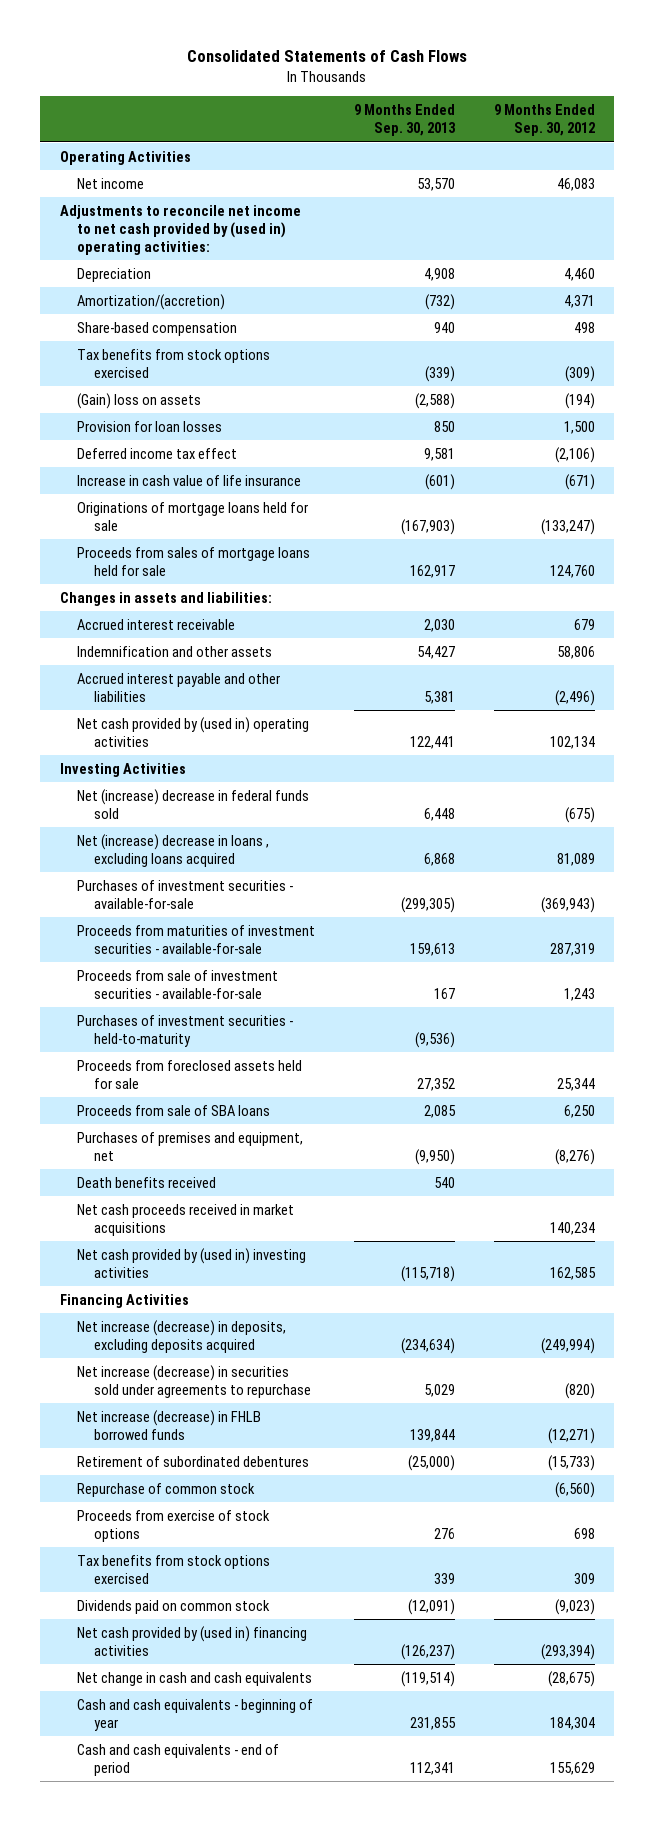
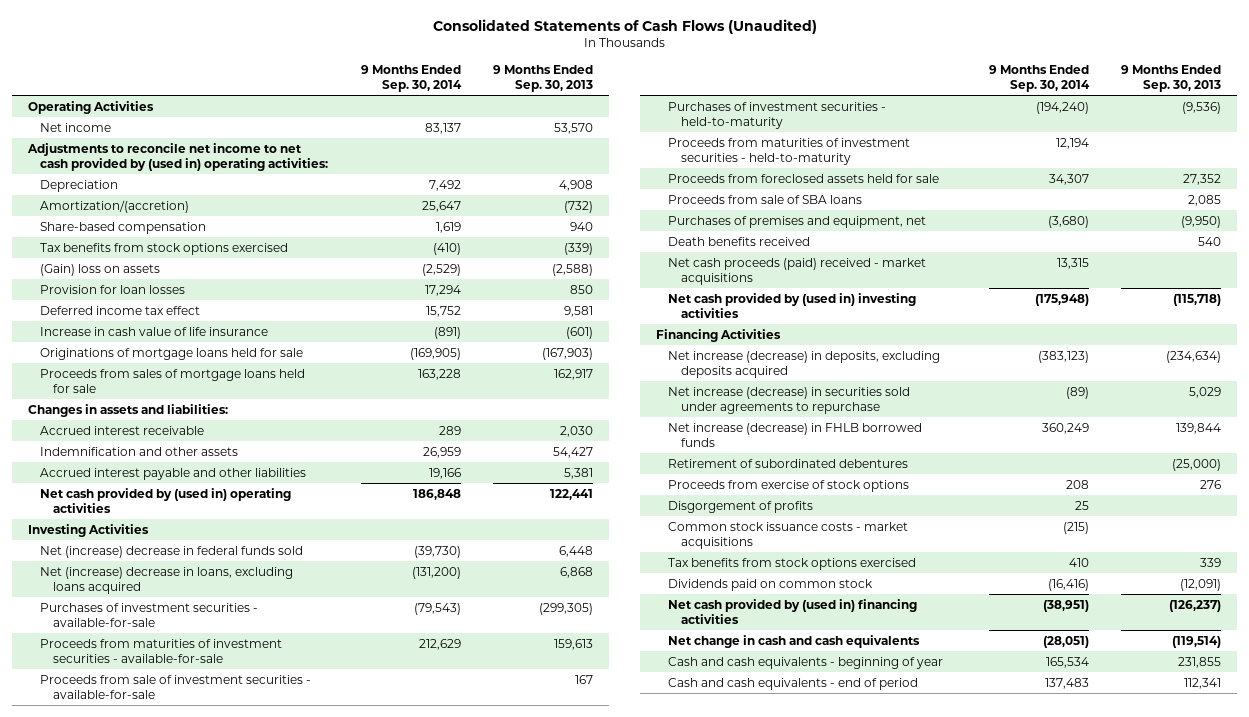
[187,50,468,63] Consolidated Statements of Cash Flows -> [432,18,817,34] Consolidated Statements of Cash Flows (Unaudited)
[493,103,595,137] 9 Months Ended Sep. 30, 2012 -> none
none -> [360,65,462,93] 9 Months Ended Sep. 30, 2014
[76,833,269,867] Net (increase) decrease in loans , excluding loans acquired -> [40,566,294,594] Net (increase) decrease in loans, excluding loans acquired
none -> [668,137,911,165] Proceeds from maturities of investment securities - held-to-maturity
[76,1203,294,1236] Net cash proceeds received in market acquisitions -> [668,257,927,285] Net cash proceeds (paid) received - market acquisitions
[76,1482,255,1497] Repurchase of common stock -> none
none -> [668,500,814,513] Disgorgement of profits
none -> [668,521,909,549] Common stock issuance costs - market acquisitions

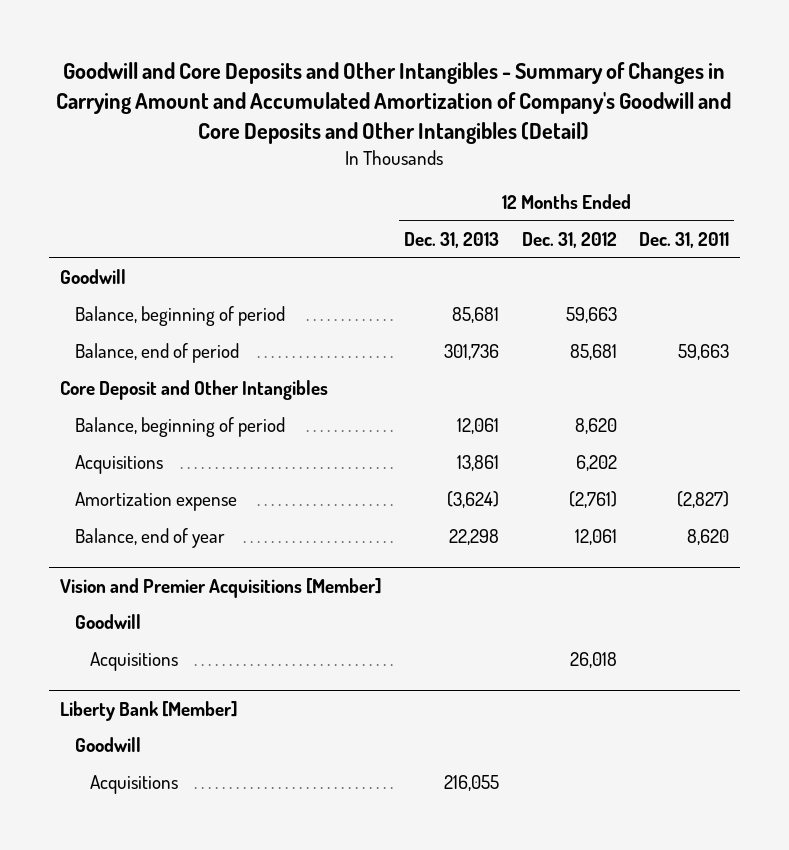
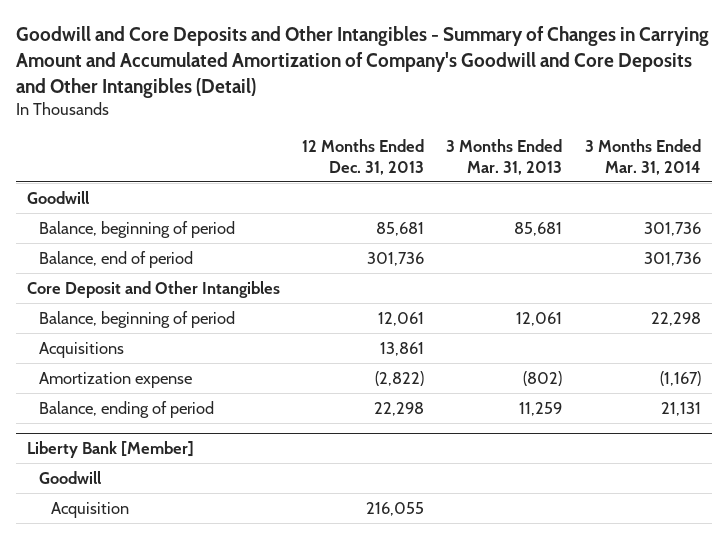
[521,232,617,249] Dec. 31, 2012 -> none
[638,232,729,249] Dec. 31, 2011 -> none
none -> [446,139,563,175] 3 Months Ended Mar. 31, 2013
none -> [584,139,701,175] 3 Months Ended Mar. 31, 2014
[60,577,383,598] Vision and Premier Acquisitions [Member] -> none
[75,614,142,630] Goodwill -> none
[90,652,179,672] Acquisitions -> none
[447,491,500,509] (3,624) -> [375,370,425,386] (2,822)
[75,528,226,549] Balance, end of year -> [38,400,214,418] Balance, ending of period
[90,775,179,795] Acquisitions -> [50,501,129,518] Acquisition

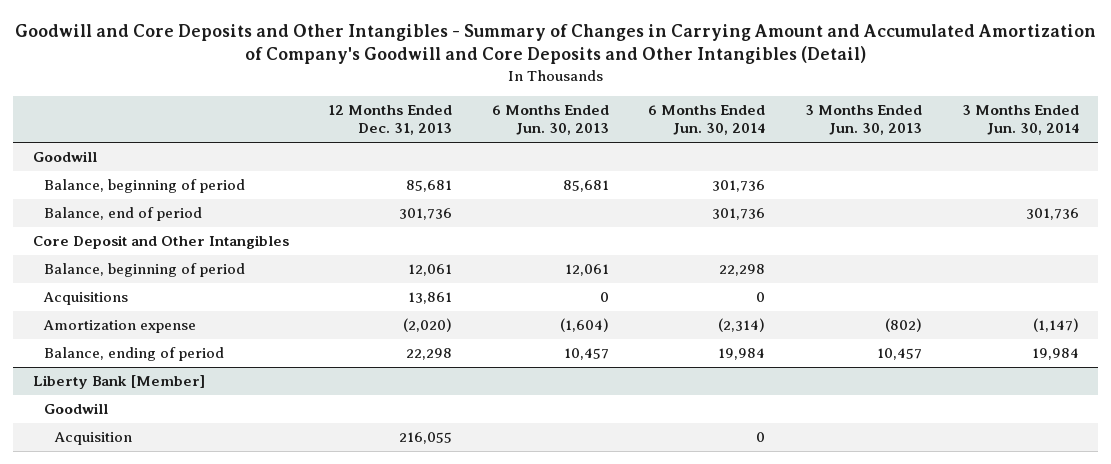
[446,139,563,175] 3 Months Ended Mar. 31, 2013 -> none
[584,139,701,175] 3 Months Ended Mar. 31, 2014 -> none
none -> [491,105,609,136] 6 Months Ended Jun. 30, 2013
none -> [648,105,766,136] 6 Months Ended Jun. 30, 2014
none -> [805,105,923,136] 3 Months Ended Jun. 30, 2013
none -> [961,105,1079,136] 3 Months Ended Jun. 30, 2014
[375,370,425,386] (2,822) -> [403,318,453,333] (2,020)

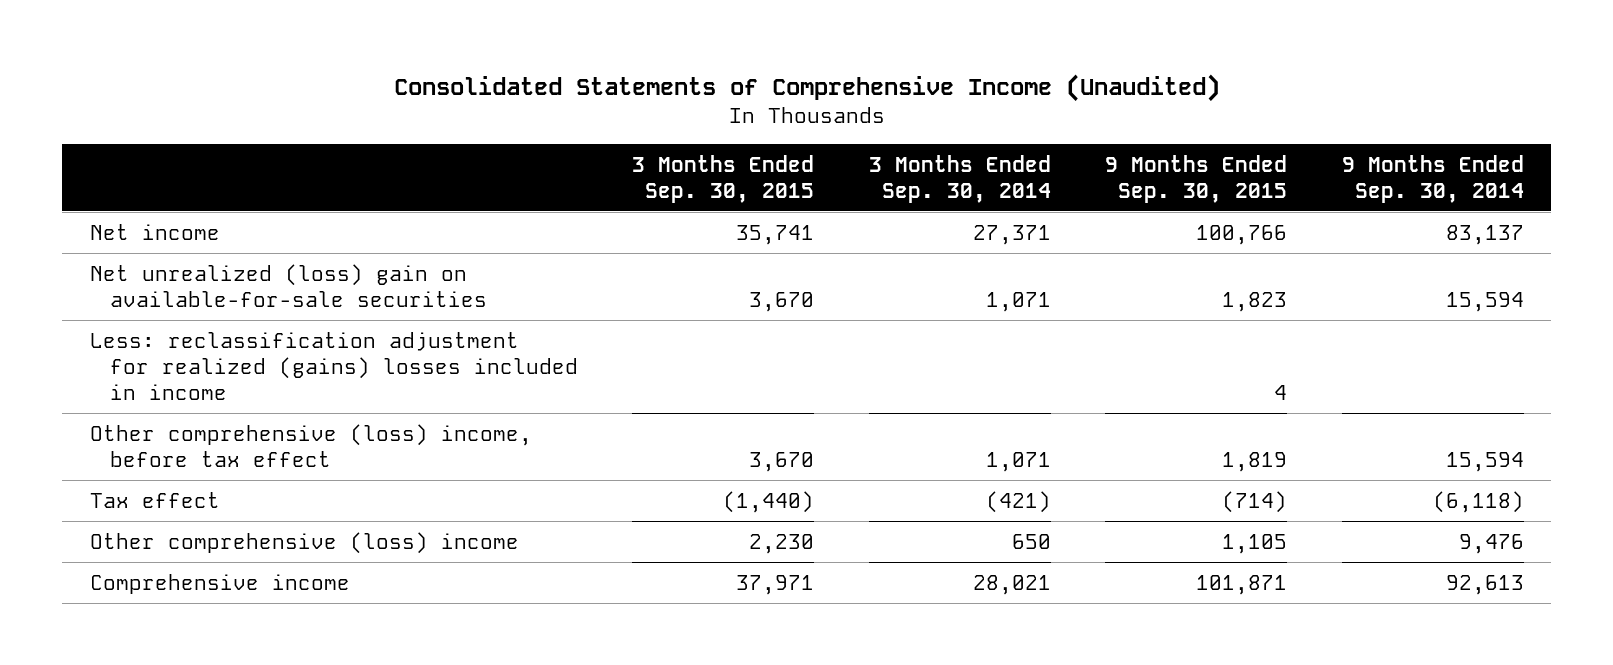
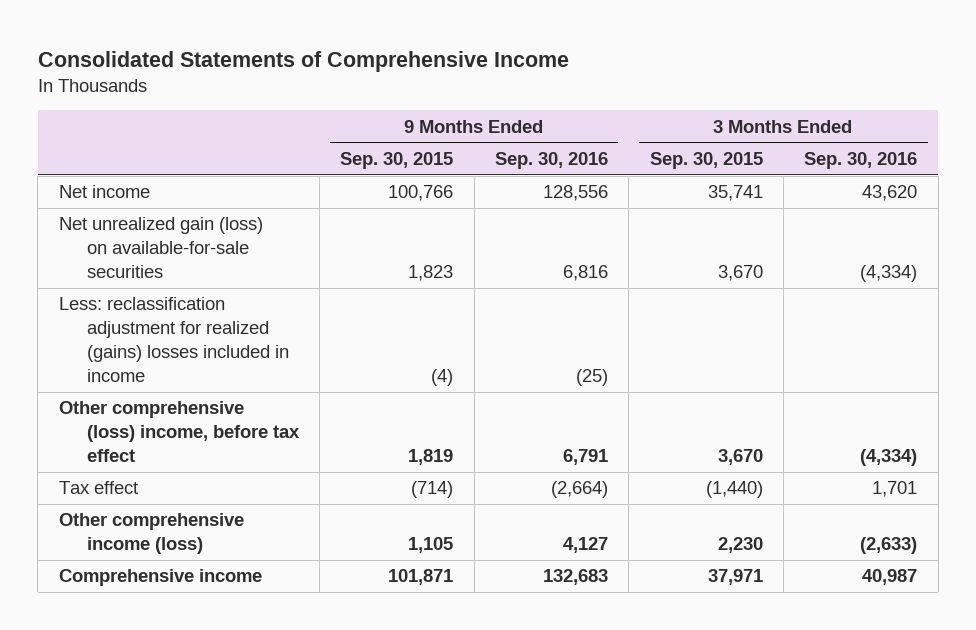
[393,73,1220,102] Consolidated Statements of Comprehensive Income (Unaudited) -> [37,50,569,72] Consolidated Statements of Comprehensive Income
[868,154,1051,203] 3 Months Ended Sep. 30, 2014 -> none
[1341,154,1524,203] 9 Months Ended Sep. 30, 2014 -> none
none -> [494,151,608,169] Sep. 30, 2016
none -> [804,151,918,169] Sep. 30, 2016
[89,263,488,307] Net unrealized (loss) gain on available-for-sale securities -> [58,217,263,279] Net unrealized gain (loss) on available-for-sale securities
[1274,384,1288,400] 4 -> [431,368,454,386] (4)
[89,531,519,554] Other comprehensive (loss) income -> [58,513,244,555] Other comprehensive income (loss)

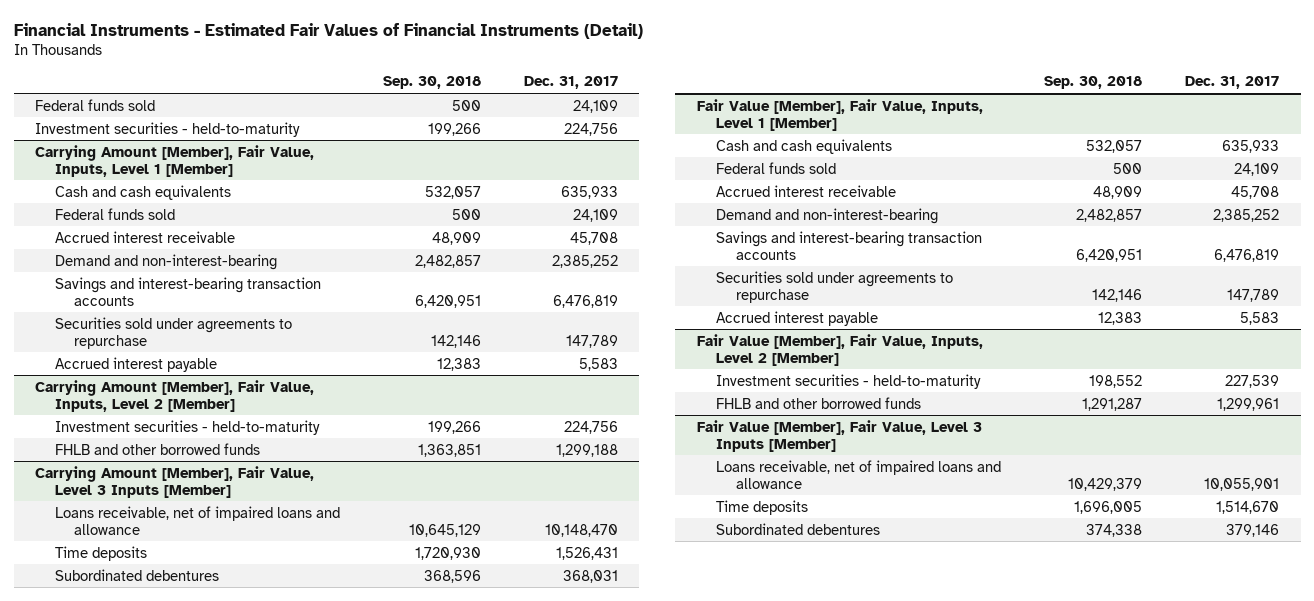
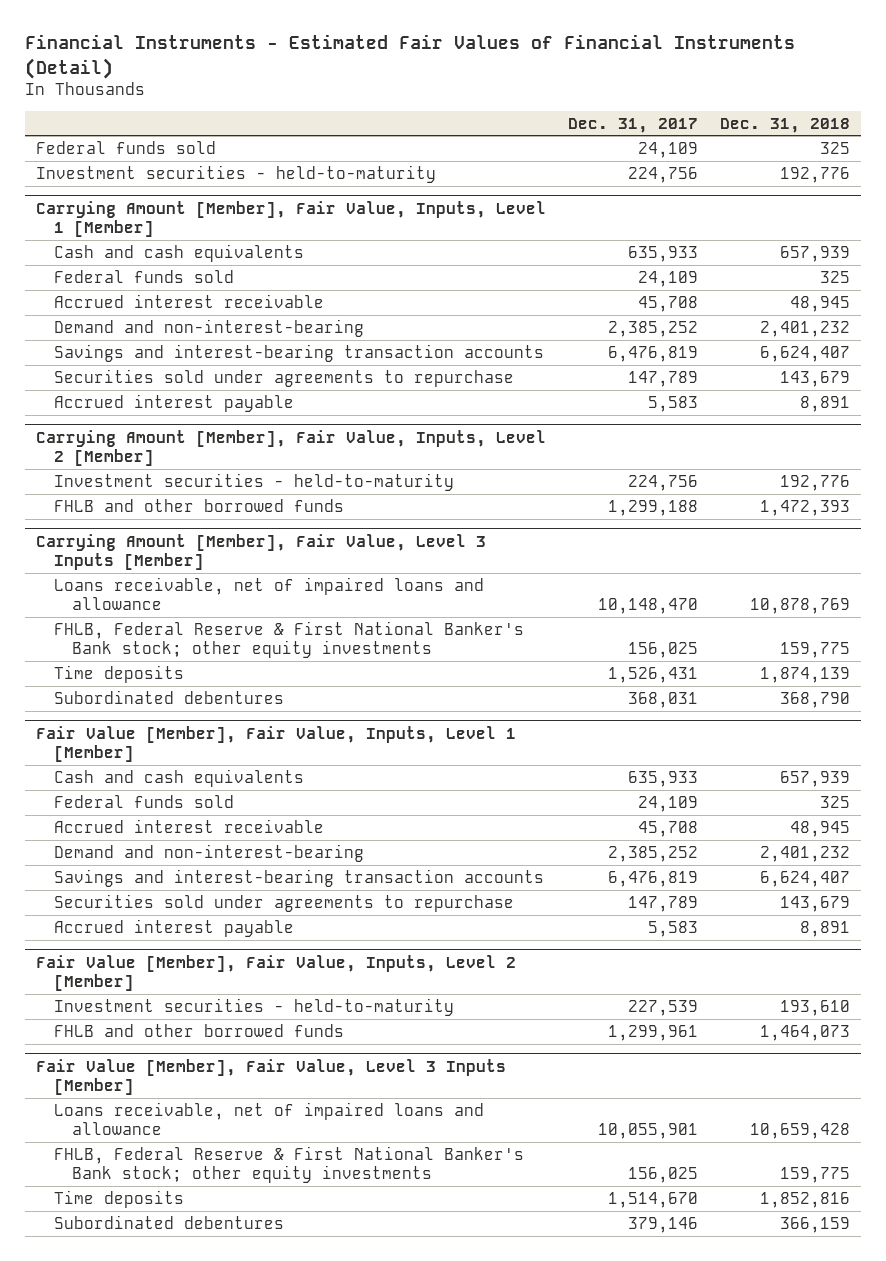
[382,76,481,90] Sep. 30, 2018 -> none
none -> [720,117,851,133] Dec. 31, 2018
none -> [53,620,524,659] FHLB, Federal Reserve & First National Banker's Bank stock; other equity investments
none -> [53,1145,524,1184] FHLB, Federal Reserve & First National Banker's Bank stock; other equity investments

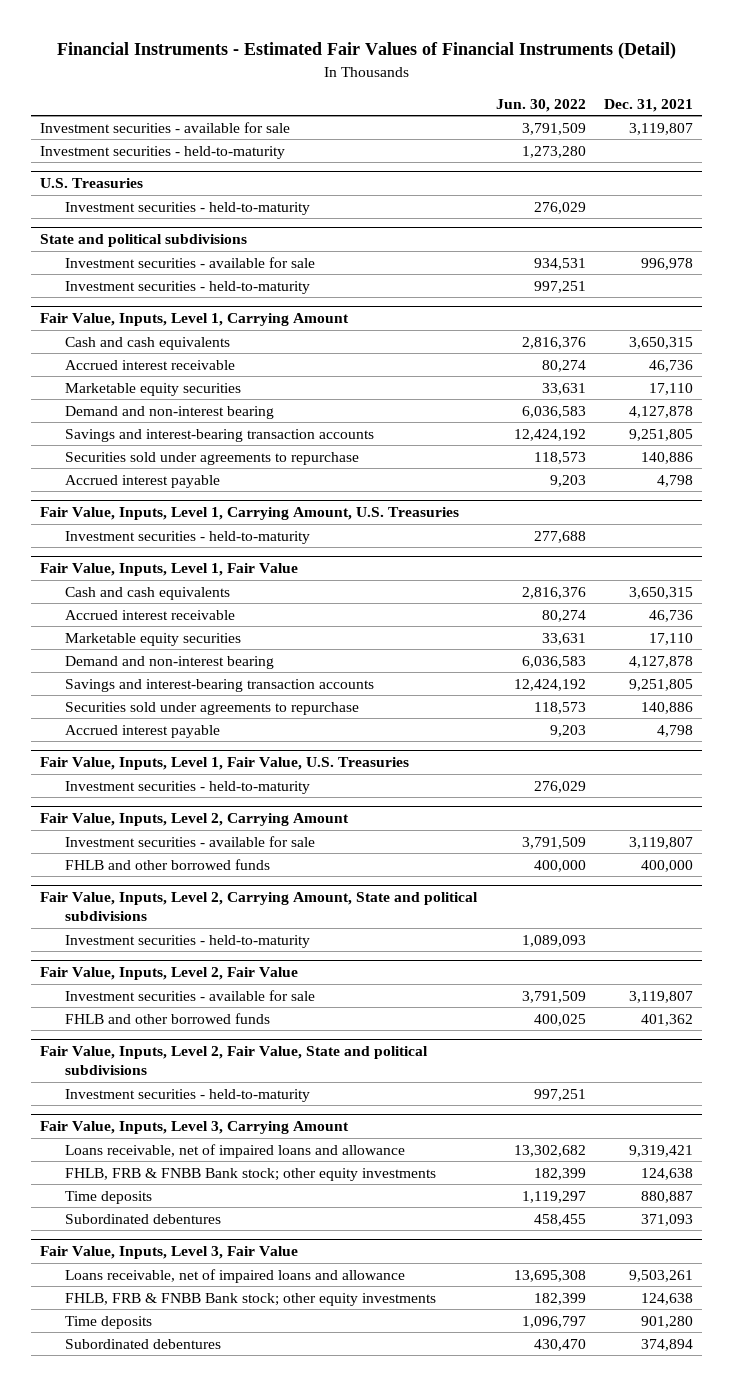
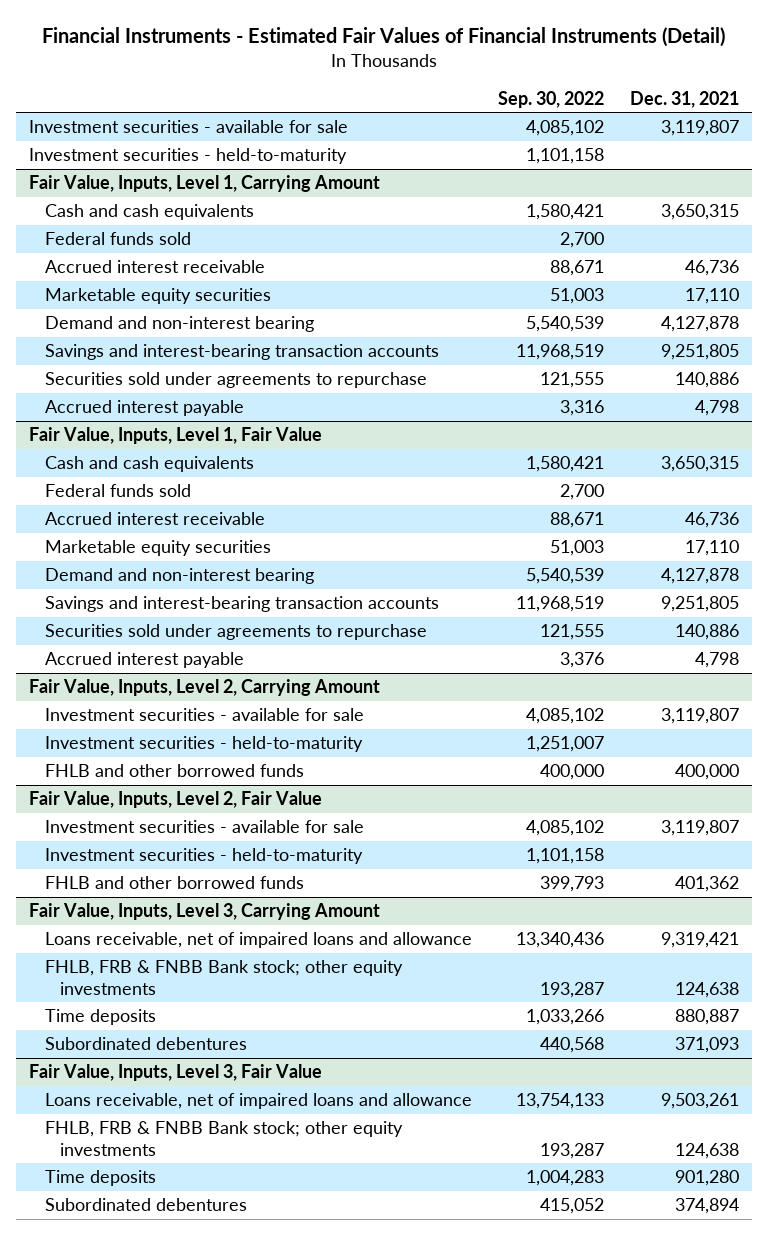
[495,98,586,112] Jun. 30, 2022 -> none
none -> [497,90,604,108] Sep. 30, 2022
[40,178,144,189] U.S. Treasuries -> none
[65,201,311,215] Investment securities - held-to-maturity -> none
[40,234,248,248] State and political subdivisions -> none
[65,256,316,268] Investment securities - available for sale -> none
[65,280,311,294] Investment securities - held-to-maturity -> none
none -> [44,232,191,246] Federal funds sold
[40,507,460,521] Fair Value, Inputs, Level 1, Carrying Amount, U.S. Treasuries -> none
[65,530,311,544] Investment securities - held-to-maturity -> none
none -> [44,484,191,498] Federal funds sold
[40,757,410,771] Fair Value, Inputs, Level 1, Fair Value, U.S. Treasuries -> none
[65,780,311,794] Investment securities - held-to-maturity -> none
[40,892,479,922] Fair Value, Inputs, Level 2, Carrying Amount, State and political subdivisions -> none
[65,858,271,870] FHLB and other borrowed funds -> [44,764,304,778] FHLB and other borrowed funds
[40,1046,429,1076] Fair Value, Inputs, Level 2, Fair Value, State and political subdivisions -> none
[65,1012,271,1024] FHLB and other borrowed funds -> [44,876,304,890] FHLB and other borrowed funds

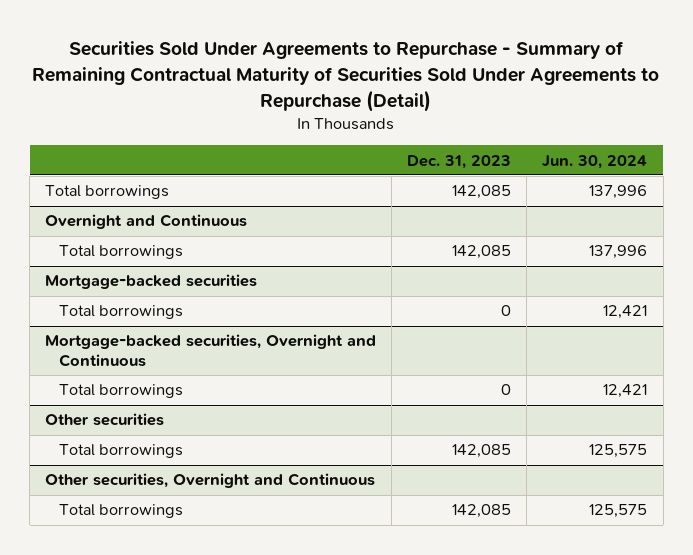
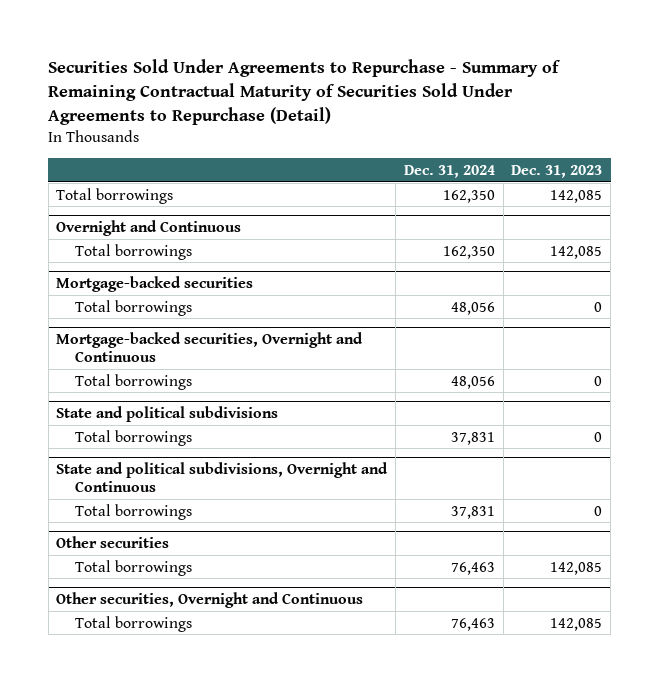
[542,154,648,169] Jun. 30, 2024 -> none
none -> [403,164,495,178] Dec. 31, 2024
none -> [56,405,279,422] State and political subdivisions
none -> [75,429,193,446] Total borrowings
none -> [56,461,389,493] State and political subdivisions, Overnight and Continuous
none -> [75,503,193,520] Total borrowings

